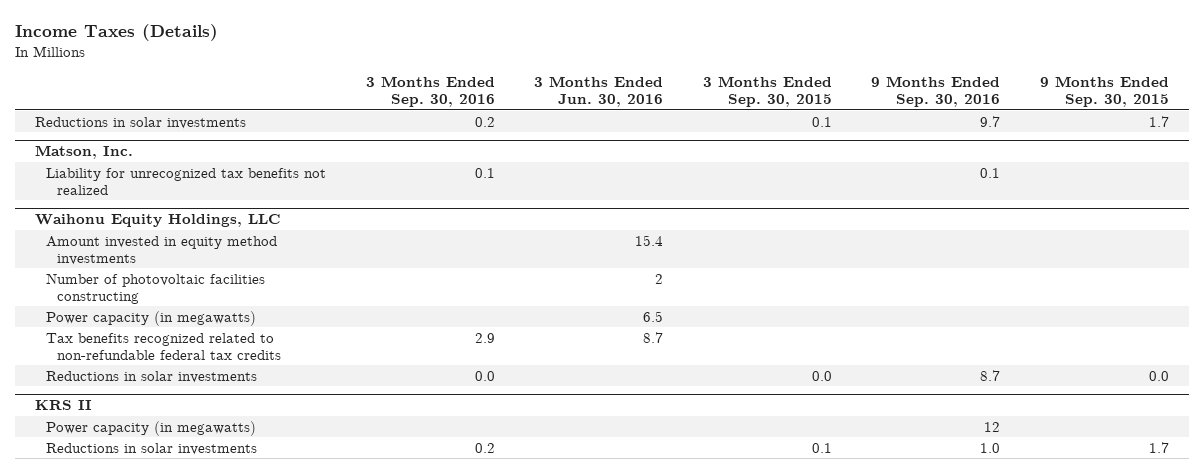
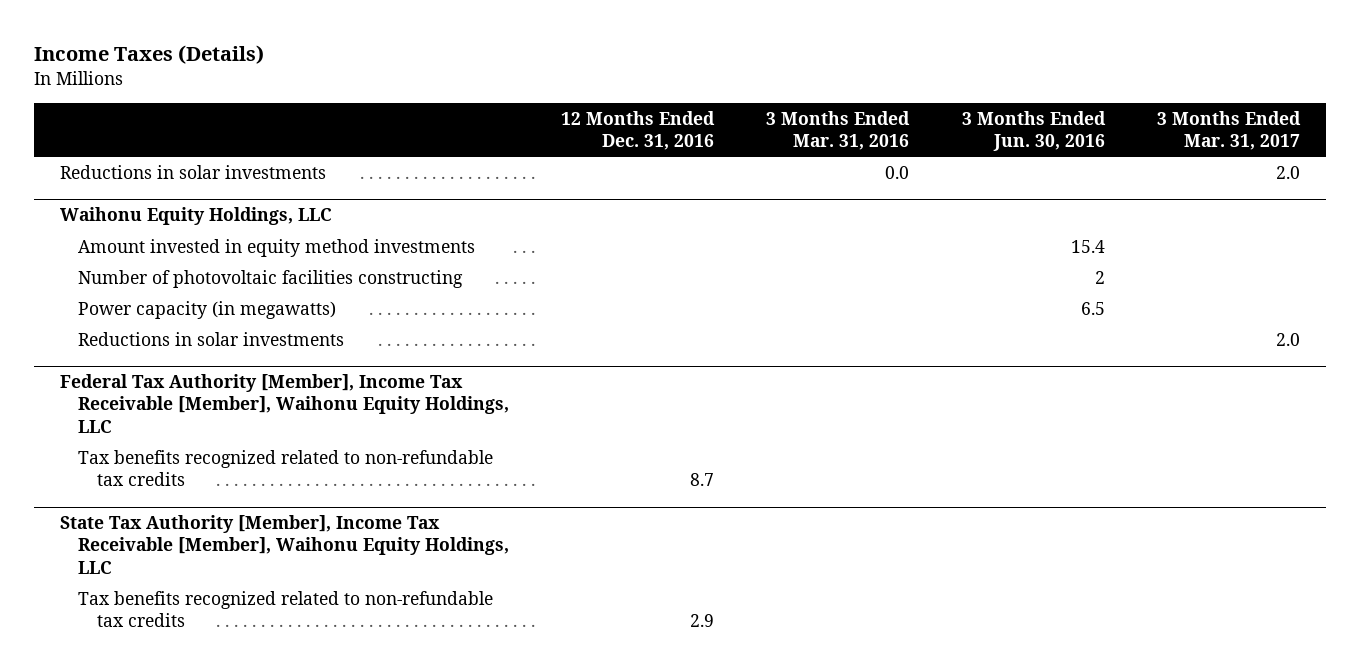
[365,75,495,107] 3 Months Ended Sep. 30, 2016 -> none
[702,75,832,107] 3 Months Ended Sep. 30, 2015 -> none
[871,75,1001,107] 9 Months Ended Sep. 30, 2016 -> none
[1039,75,1169,107] 9 Months Ended Sep. 30, 2015 -> none
none -> [561,110,716,150] 12 Months Ended Dec. 31, 2016
none -> [766,110,911,150] 3 Months Ended Mar. 31, 2016
none -> [1156,110,1301,150] 3 Months Ended Mar. 31, 2017
[34,145,133,160] Matson, Inc. -> none
[45,167,326,195] Liability for unrecognized tax benefits not realized -> none
[45,332,282,360] Tax benefits recognized related to non-refundable federal tax credits -> none
[34,400,92,411] KRS II -> none
[45,420,256,436] Power capacity (in megawatts) -> none
[45,442,257,455] Reductions in solar investments -> none
none -> [60,374,510,433] Federal Tax Authority [Member], Income Tax Receivable [Member], Waihonu Equity Holdings, LLC
none -> [78,450,494,487] Tax benefits recognized related to non-refundable tax credits
none -> [60,515,510,574] State Tax Authority [Member], Income Tax Receivable [Member], Waihonu Equity Holdings, LLC
none -> [78,591,494,628] Tax benefits recognized related to non-refundable tax credits

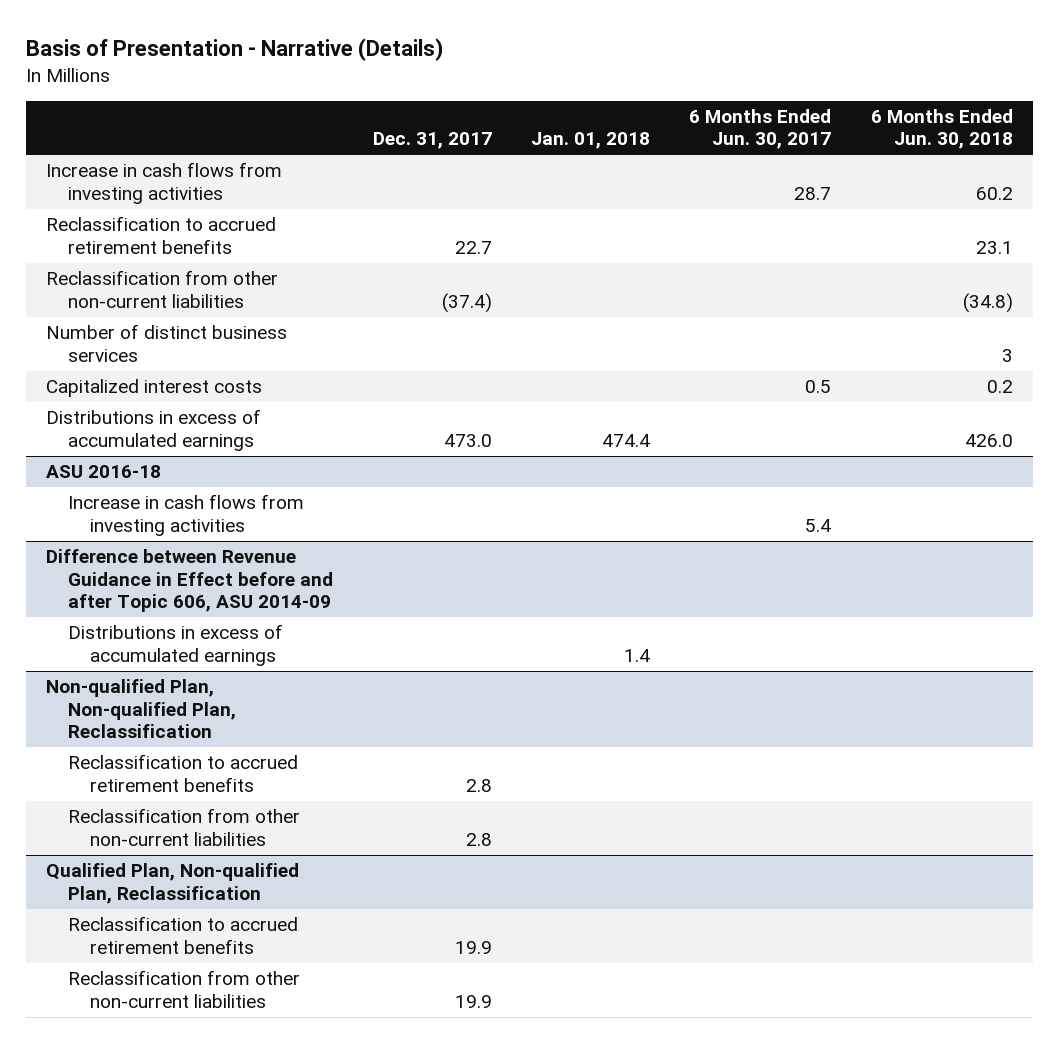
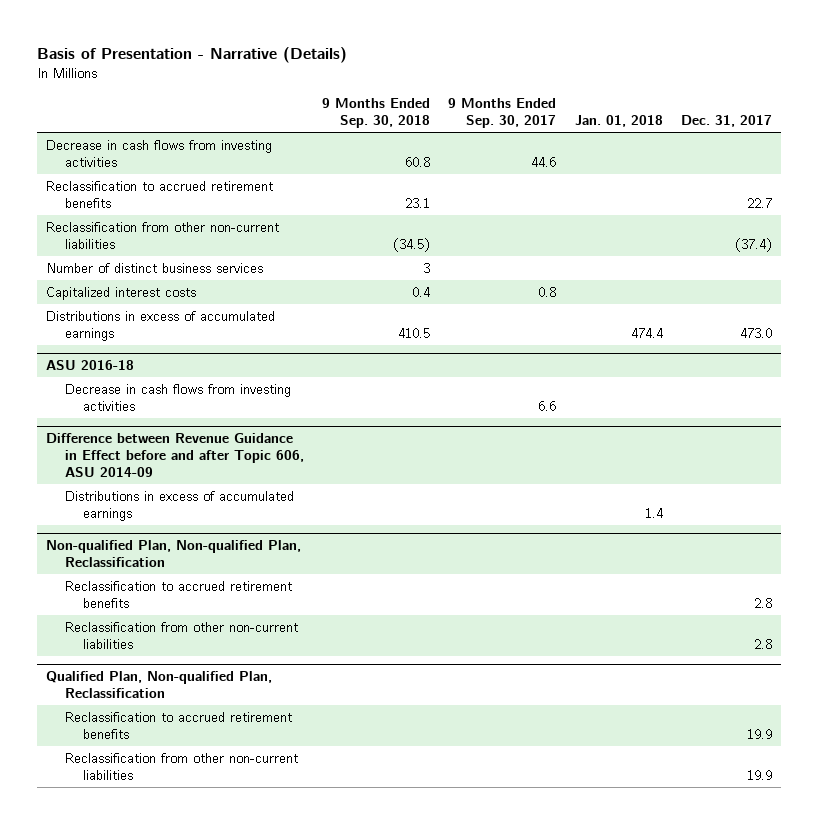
[689,108,832,150] 6 Months Ended Jun. 30, 2017 -> none
[870,108,1013,150] 6 Months Ended Jun. 30, 2018 -> none
none -> [322,98,431,129] 9 Months Ended Sep. 30, 2018
none -> [448,98,557,129] 9 Months Ended Sep. 30, 2017
[45,162,282,204] Increase in cash flows from investing activities -> [46,139,273,167] Decrease in cash flows from investing activities
[68,494,305,536] Increase in cash flows from investing activities -> [64,383,291,411] Decrease in cash flows from investing activities

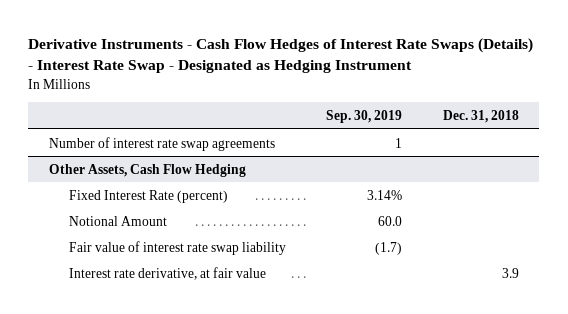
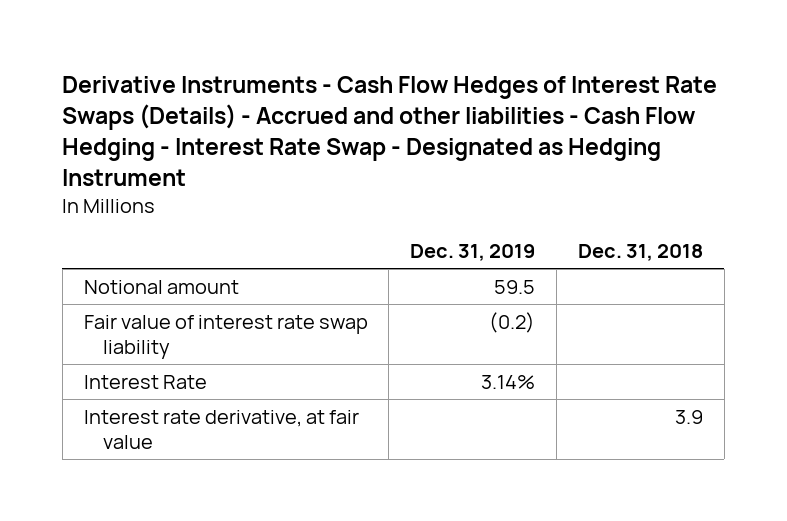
[28,38,534,74] Derivative Instruments - Cash Flow Hedges of Interest Rate Swaps (Details) - Interest Rate Swap - Designated as Hedging Instrument -> [62,76,718,187] Derivative Instruments - Cash Flow Hedges of Interest Rate Swaps (Details) - Accrued and other liabilities - Cash Flow Hedging - Interest Rate Swap - Designated as Hedging Instrument
[326,109,403,123] Sep. 30, 2019 -> none
none -> [410,244,536,262] Dec. 31, 2019
[48,136,275,151] Number of interest rate swap agreements -> none
[48,163,246,177] Other Assets, Cash Flow Hedging -> none
[69,189,229,203] Fixed Interest Rate (percent) -> none
[69,215,168,226] Notional Amount -> none
[69,240,287,255] Fair value of interest rate swap liability -> none
[69,266,267,280] Interest rate derivative, at fair value -> none
none -> [83,279,239,294] Notional amount
none -> [83,314,368,360] Fair value of interest rate swap liability
none -> [83,374,207,389] Interest Rate
none -> [83,409,359,450] Interest rate derivative, at fair value

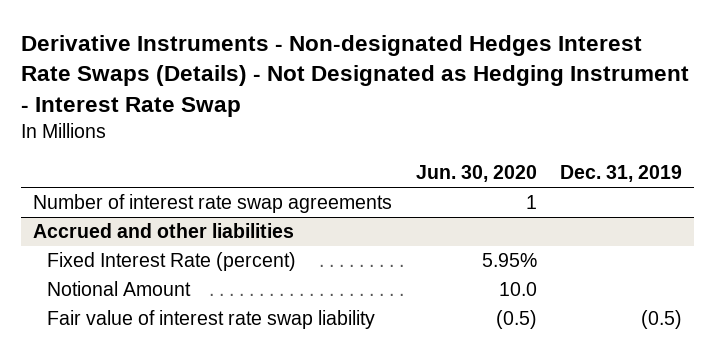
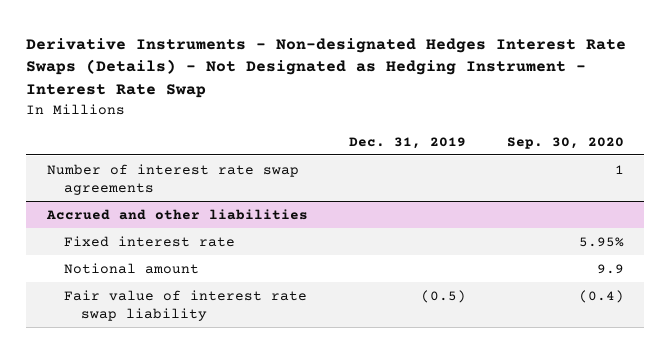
[415,165,537,183] Jun. 30, 2020 -> none
none -> [506,136,624,149] Sep. 30, 2020
[46,252,296,272] Fixed Interest Rate (percent) -> [63,235,235,247] Fixed interest rate
[46,281,191,297] Notional Amount -> [63,262,199,274] Notional amount

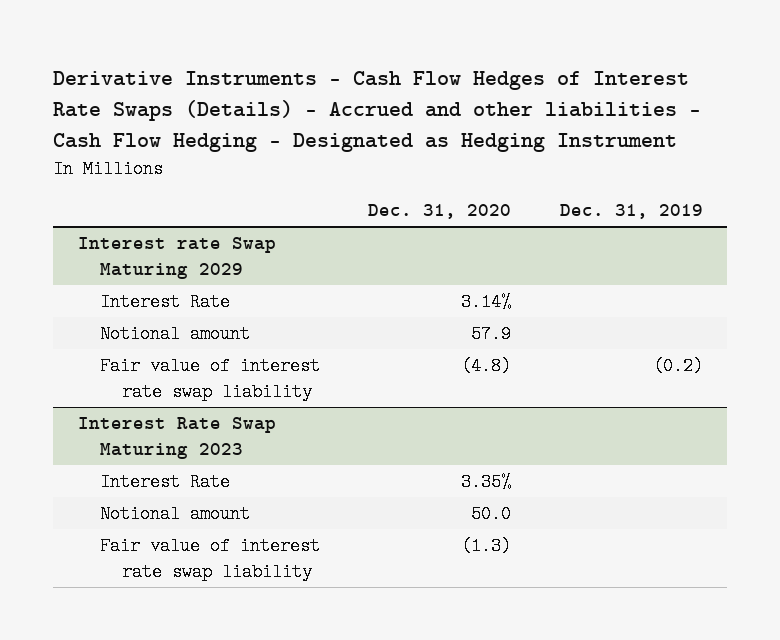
[26,37,627,98] Derivative Instruments - Non-designated Hedges Interest Rate Swaps (Details) - Not Designated as Hedging Instrument - Interest Rate Swap -> [53,70,702,152] Derivative Instruments - Cash Flow Hedges of Interest Rate Swaps (Details) - Accrued and other liabilities - Cash Flow Hedging - Designated as Hedging Instrument
[506,136,624,149] Sep. 30, 2020 -> none
none -> [368,204,512,220] Dec. 31, 2020
[46,163,299,196] Number of interest rate swap agreements -> none
[45,208,308,220] Accrued and other liabilities -> none
[63,235,235,247] Fixed interest rate -> none
[63,262,199,274] Notional amount -> none
[63,289,307,322] Fair value of interest rate swap liability -> none
none -> [77,237,276,279] Interest rate Swap Maturing 2029
none -> [99,293,230,312] Interest Rate
none -> [99,325,250,344] Notional amount
none -> [99,357,320,401] Fair value of interest rate swap liability
none -> [77,417,276,459] Interest Rate Swap Maturing 2023
none -> [99,473,230,492] Interest Rate
none -> [99,505,250,524] Notional amount
none -> [99,537,320,581] Fair value of interest rate swap liability

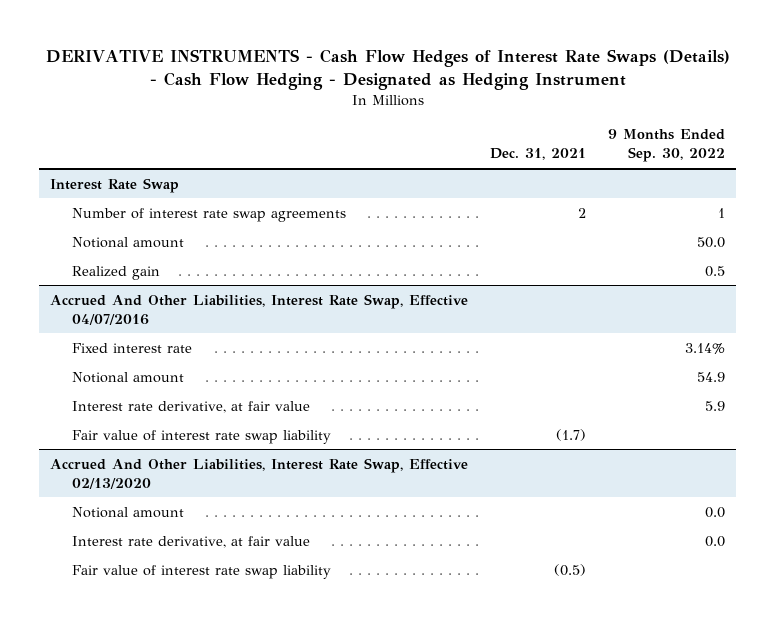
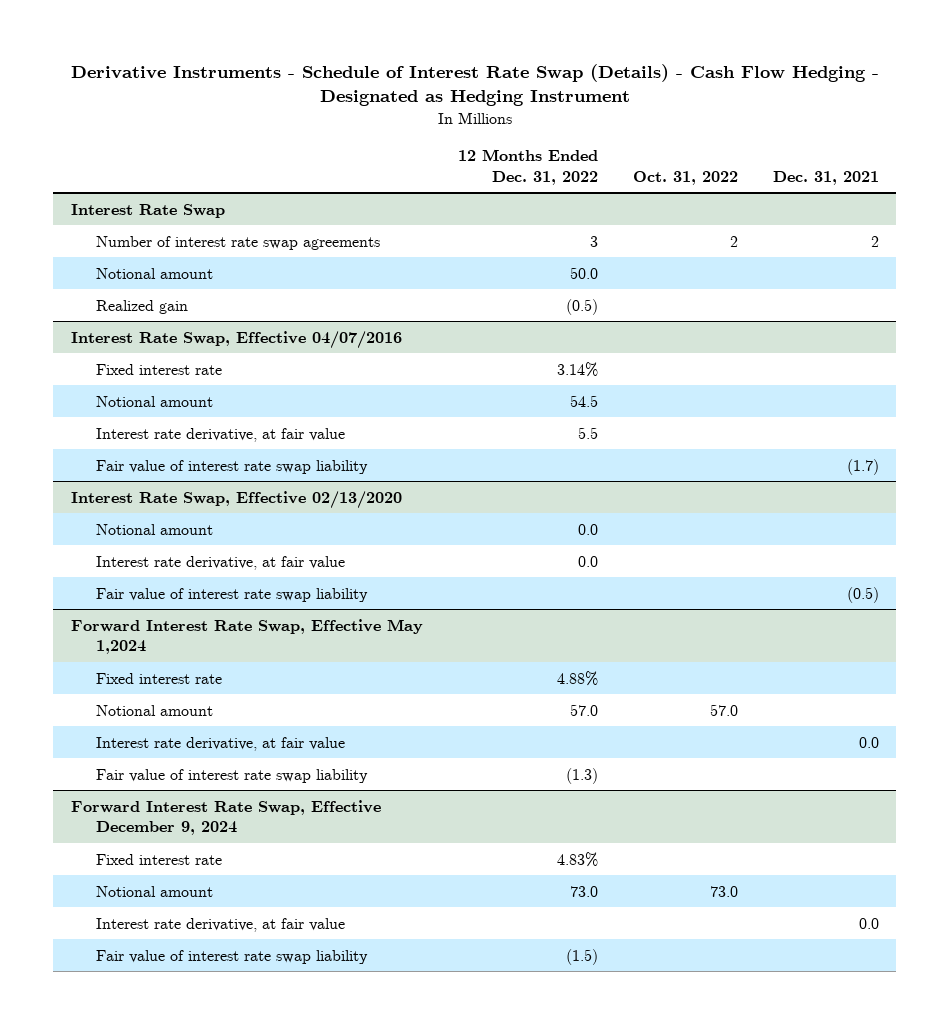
[45,49,730,91] DERIVATIVE INSTRUMENTS - Cash Flow Hedges of Interest Rate Swaps (Details) - Cash Flow Hedging - Designated as Hedging Instrument -> [70,63,879,107] Derivative Instruments - Schedule of Interest Rate Swap (Details) - Cash Flow Hedging - Designated as Hedging Instrument
[608,129,726,163] 9 Months Ended Sep. 30, 2022 -> none
none -> [457,149,598,185] 12 Months Ended Dec. 31, 2022
none -> [632,170,738,185] Oct. 31, 2022
[50,293,469,325] Accrued And Other Liabilities, Interest Rate Swap, Effective 04/07/2016 -> [70,330,402,349] Interest Rate Swap, Effective 04/07/2016
[50,457,469,489] Accrued And Other Liabilities, Interest Rate Swap, Effective 02/13/2020 -> [70,490,402,509] Interest Rate Swap, Effective 02/13/2020
none -> [70,618,423,655] Forward Interest Rate Swap, Effective May 1,2024
none -> [95,672,222,684] Fixed interest rate
none -> [95,704,213,716] Notional amount
none -> [95,736,345,751] Interest rate derivative, at fair value
none -> [95,768,368,783] Fair value of interest rate swap liability
none -> [70,799,381,836] Forward Interest Rate Swap, Effective December 9, 2024
none -> [95,853,222,865] Fixed interest rate
none -> [95,885,213,897] Notional amount
none -> [95,917,345,932] Interest rate derivative, at fair value
none -> [95,949,368,964] Fair value of interest rate swap liability

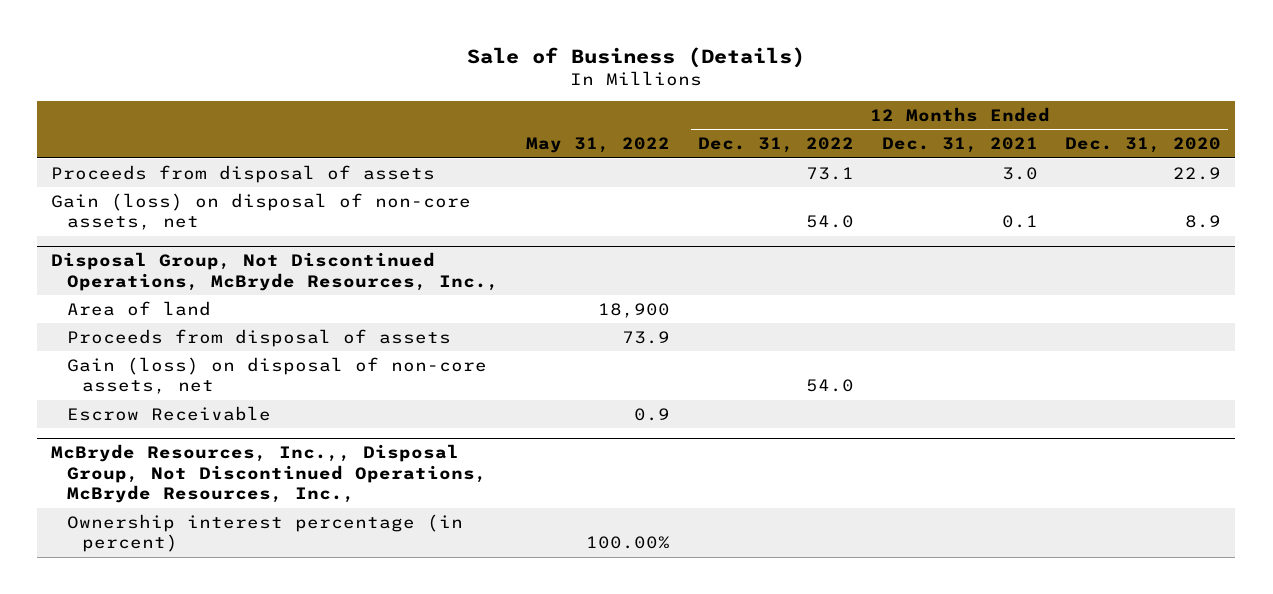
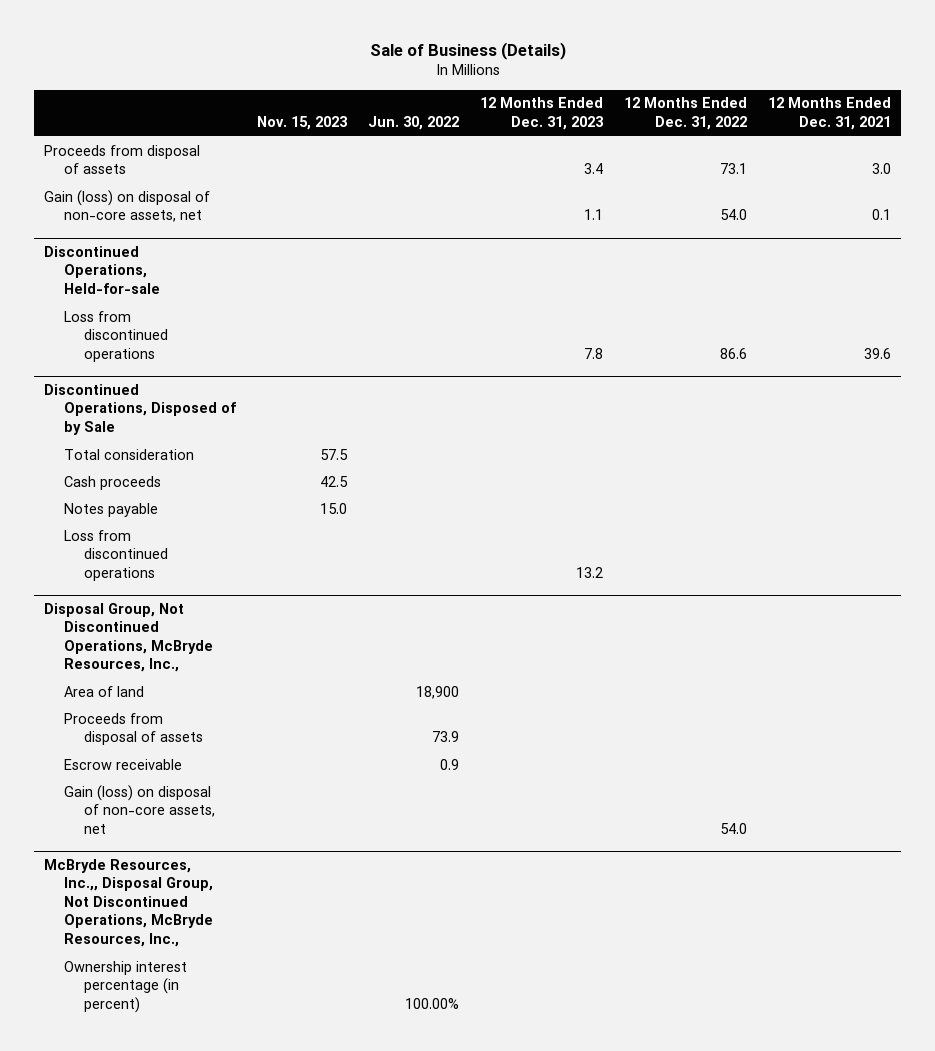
[526,137,671,154] May 31, 2022 -> none
[1065,137,1222,154] Dec. 31, 2020 -> none
none -> [257,115,348,130] Nov. 15, 2023
none -> [367,115,459,130] Jun. 30, 2022
none -> [479,97,603,130] 12 Months Ended Dec. 31, 2023
none -> [44,246,161,294] Discontinued Operations, Held-for-sale
none -> [64,310,169,362] Loss from discontinued operations
none -> [44,384,237,435] Discontinued Operations, Disposed of by Sale
none -> [64,448,195,460] Total consideration
none -> [64,475,162,490] Cash proceeds
none -> [64,502,159,517] Notes payable
none -> [64,529,169,581] Loss from discontinued operations
none -> [64,758,183,770] Escrow receivable
[66,405,271,421] Escrow Receivable -> none

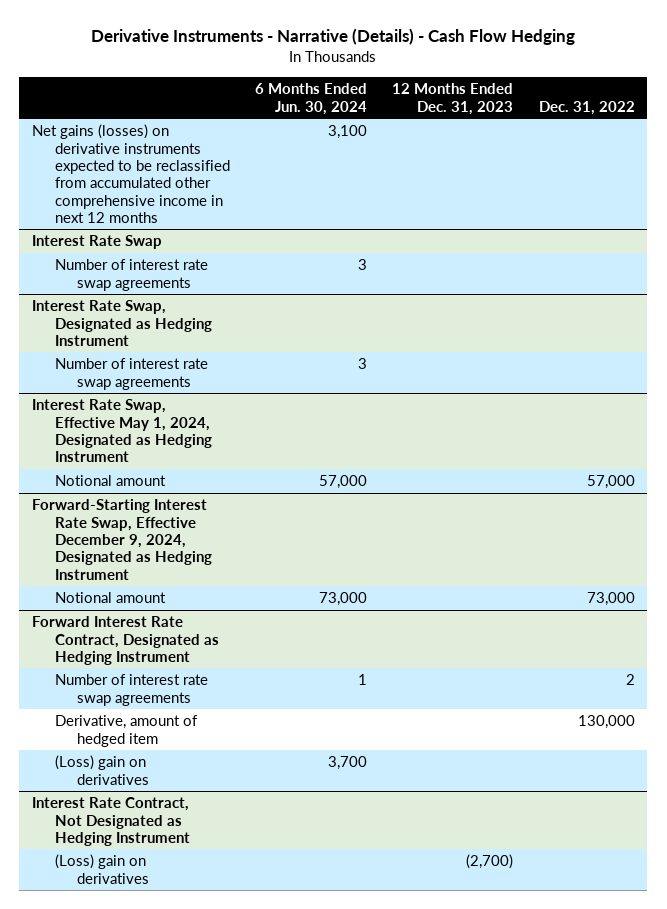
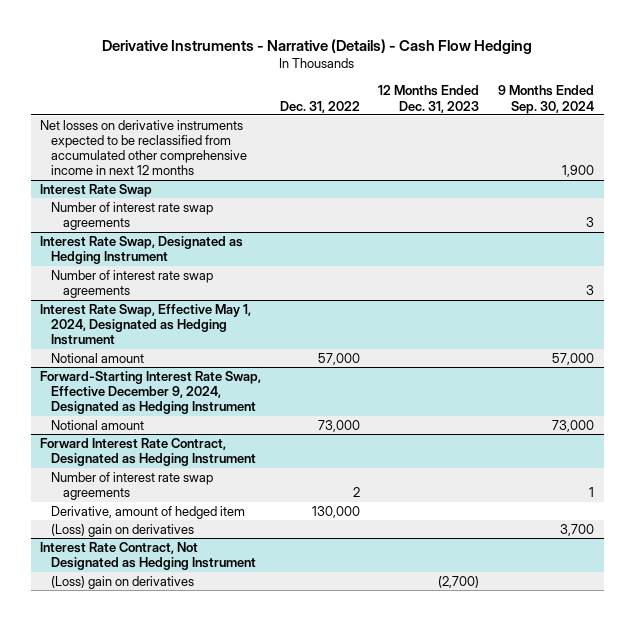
[254,83,367,115] 6 Months Ended Jun. 30, 2024 -> none
none -> [498,85,595,114] 9 Months Ended Sep. 30, 2024
[31,124,230,223] Net gains (losses) on derivative instruments expected to be reclassified from accumulated other comprehensive income in next 12 months -> [40,119,248,176] Net losses on derivative instruments expected to be reclassified from accumulated other comprehensive income in next 12 months

